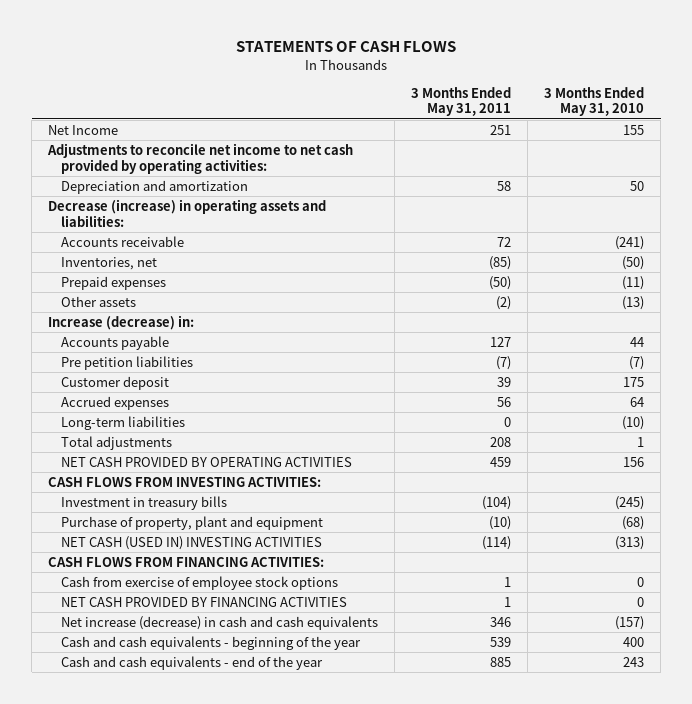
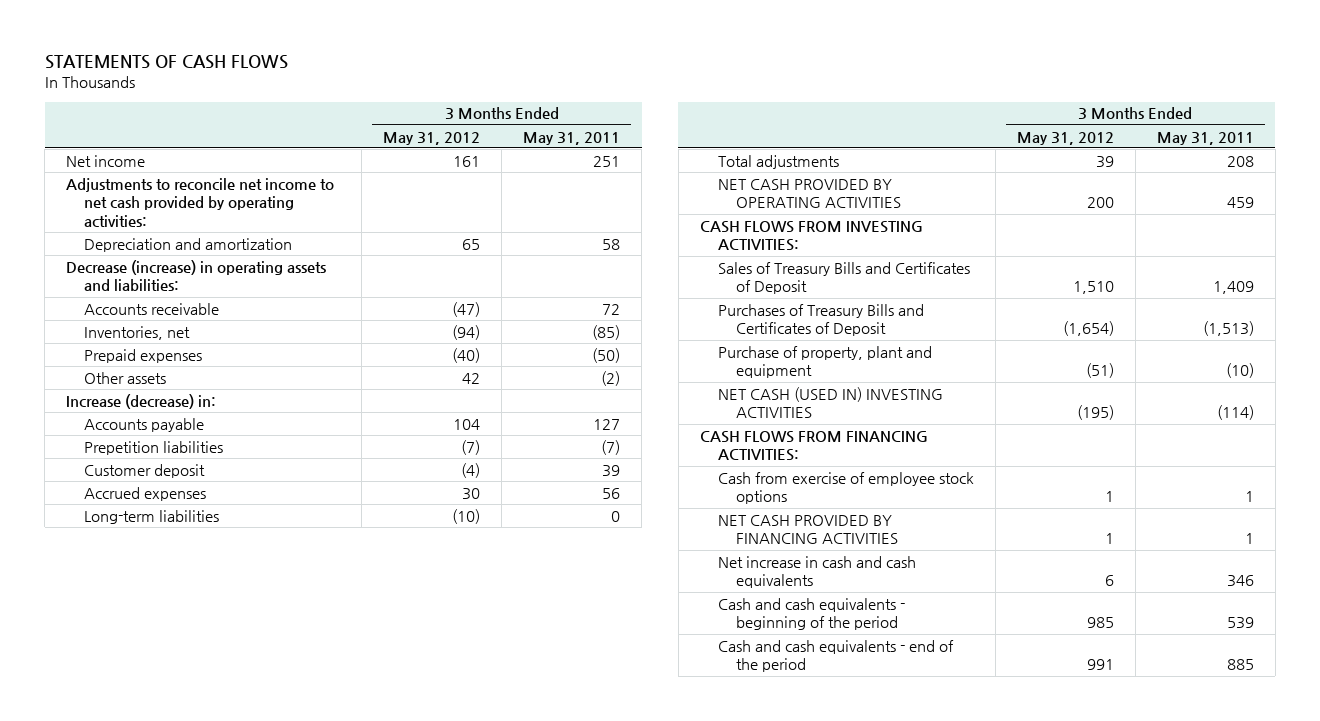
[544,86,645,117] 3 Months Ended May 31, 2010 -> none
none -> [383,131,481,145] May 31, 2012
[48,124,119,135] Net Income -> [66,154,146,167] Net income
[61,355,194,370] Pre petition liabilities -> [84,440,224,455] Prepetition liabilities
[61,495,228,510] Investment in treasury bills -> none
none -> [717,261,970,295] Sales of Treasury Bills and Certificates of Deposit
none -> [717,303,924,337] Purchases of Treasury Bills and Certificates of Deposit
[61,615,379,630] Net increase (decrease) in cash and cash equivalents -> [717,555,916,589] Net increase in cash and cash equivalents
[61,635,362,650] Cash and cash equivalents - beginning of the year -> [717,597,905,631] Cash and cash equivalents - beginning of the period
[61,655,324,670] Cash and cash equivalents - end of the year -> [717,639,954,673] Cash and cash equivalents - end of the period

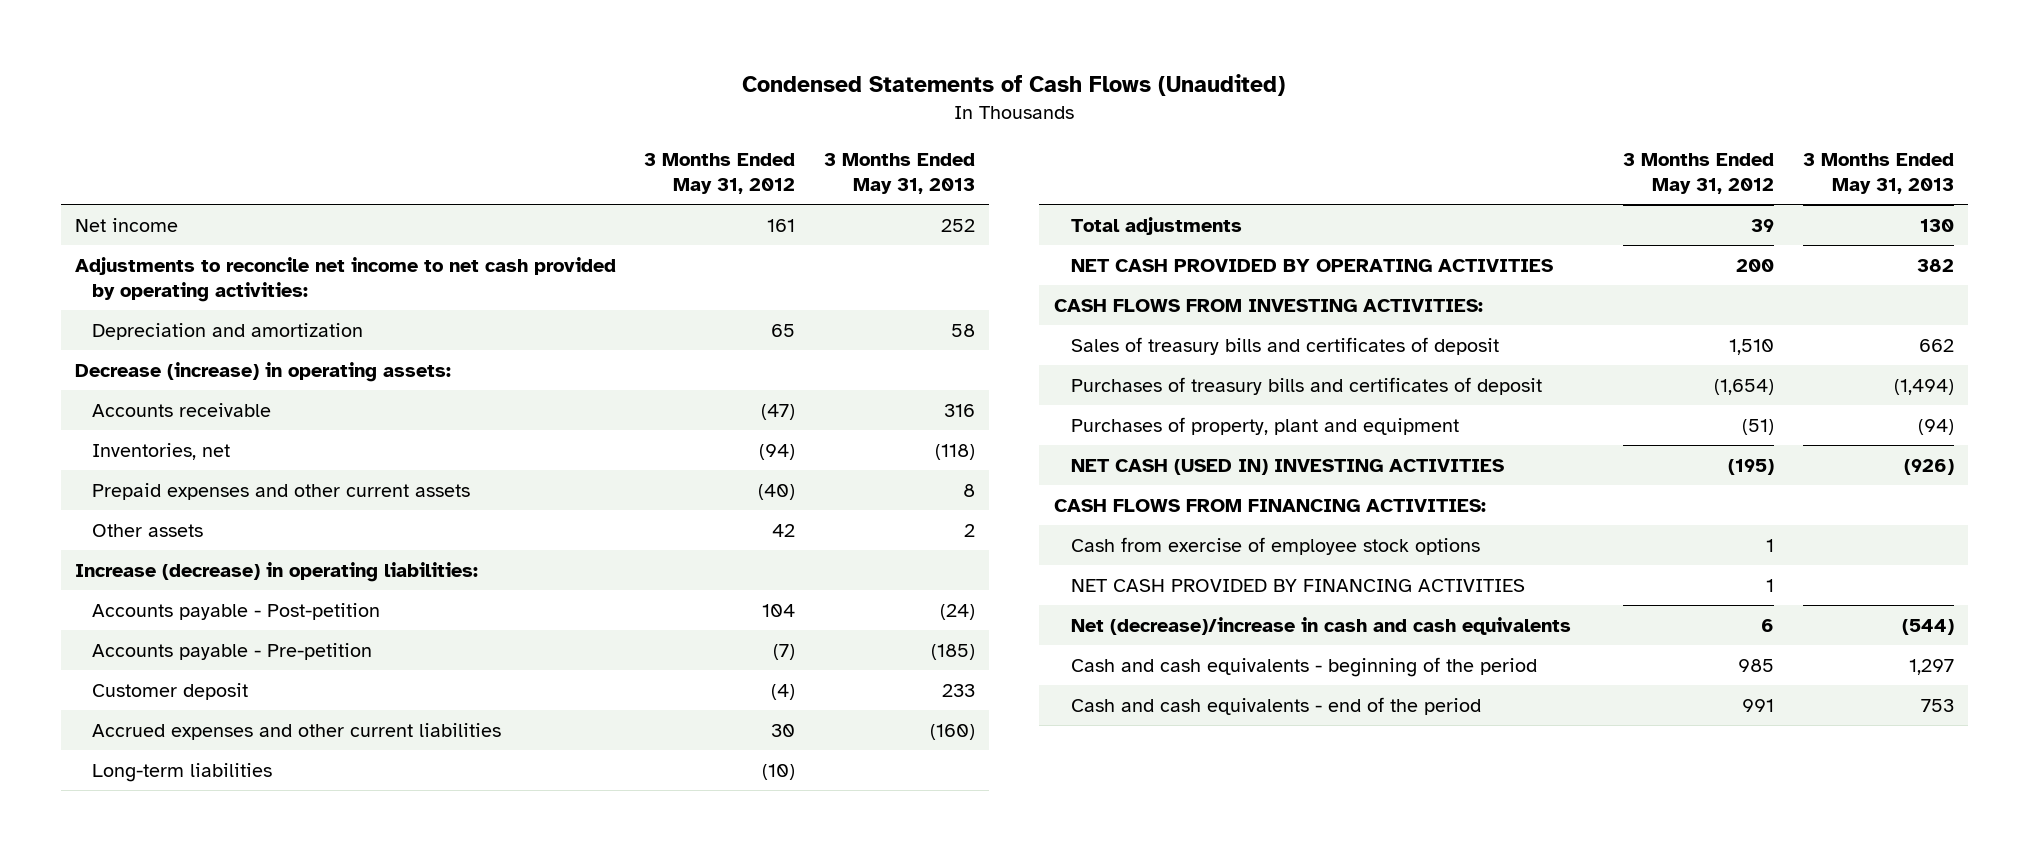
[44,55,288,70] STATEMENTS OF CASH FLOWS -> [742,73,1286,96] Condensed Statements of Cash Flows (Unaudited)
[523,131,621,145] May 31, 2011 -> none
none -> [823,152,975,195] 3 Months Ended May 31, 2013
[66,259,327,292] Decrease (increase) in operating assets and liabilities: -> [74,361,451,382] Decrease (increase) in operating assets:
[84,348,203,363] Prepaid expenses -> [91,482,470,500] Prepaid expenses and other current assets
[66,393,217,409] Increase (decrease) in: -> [74,561,478,582] Increase (decrease) in operating liabilities:
[84,417,205,432] Accounts payable -> [91,602,380,620] Accounts payable - Post-petition
[84,440,224,455] Prepetition liabilities -> [91,642,372,660] Accounts payable - Pre-petition
[84,486,207,501] Accrued expenses -> none
none -> [91,722,501,740] Accrued expenses and other current liabilities
[717,261,970,295] Sales of Treasury Bills and Certificates of Deposit -> [1070,336,1499,355] Sales of treasury bills and certificates of deposit
[717,303,924,337] Purchases of Treasury Bills and Certificates of Deposit -> [1070,376,1542,395] Purchases of treasury bills and certificates of deposit
[717,345,932,379] Purchase of property, plant and equipment -> [1070,416,1459,435] Purchases of property, plant and equipment
[717,555,916,589] Net increase in cash and cash equivalents -> [1070,616,1571,635] Net (decrease)/increase in cash and cash equivalents

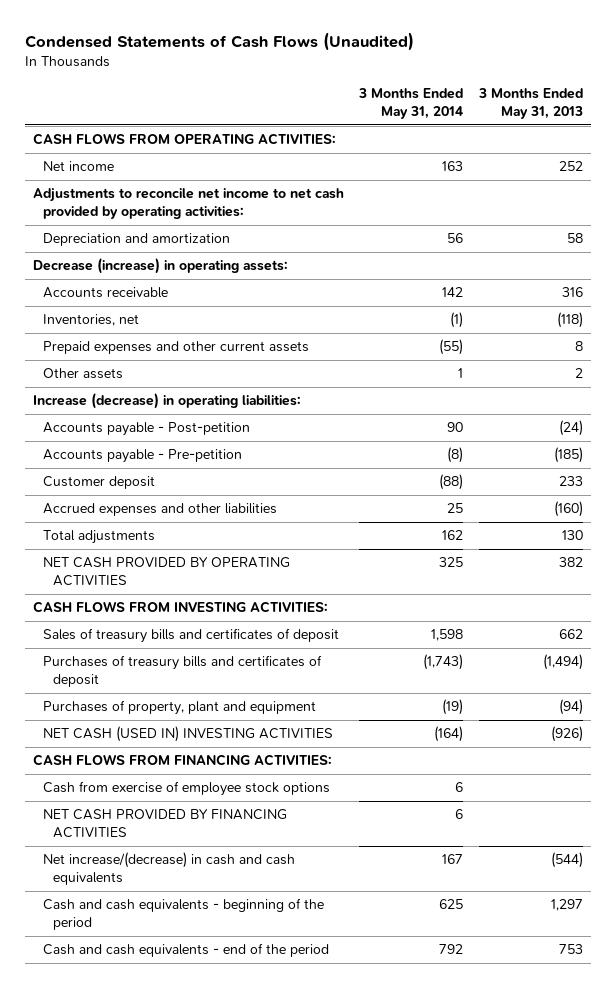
[644,152,796,195] 3 Months Ended May 31, 2012 -> none
none -> [358,88,464,119] 3 Months Ended May 31, 2014
none -> [32,133,336,146] CASH FLOWS FROM OPERATING ACTIVITIES:
[91,762,272,782] Long-term liabilities -> none
[91,722,501,740] Accrued expenses and other current liabilities -> [42,503,277,517] Accrued expenses and other liabilities
[1070,616,1571,635] Net (decrease)/increase in cash and cash equivalents -> [42,852,295,885] Net increase/(decrease) in cash and cash equivalents

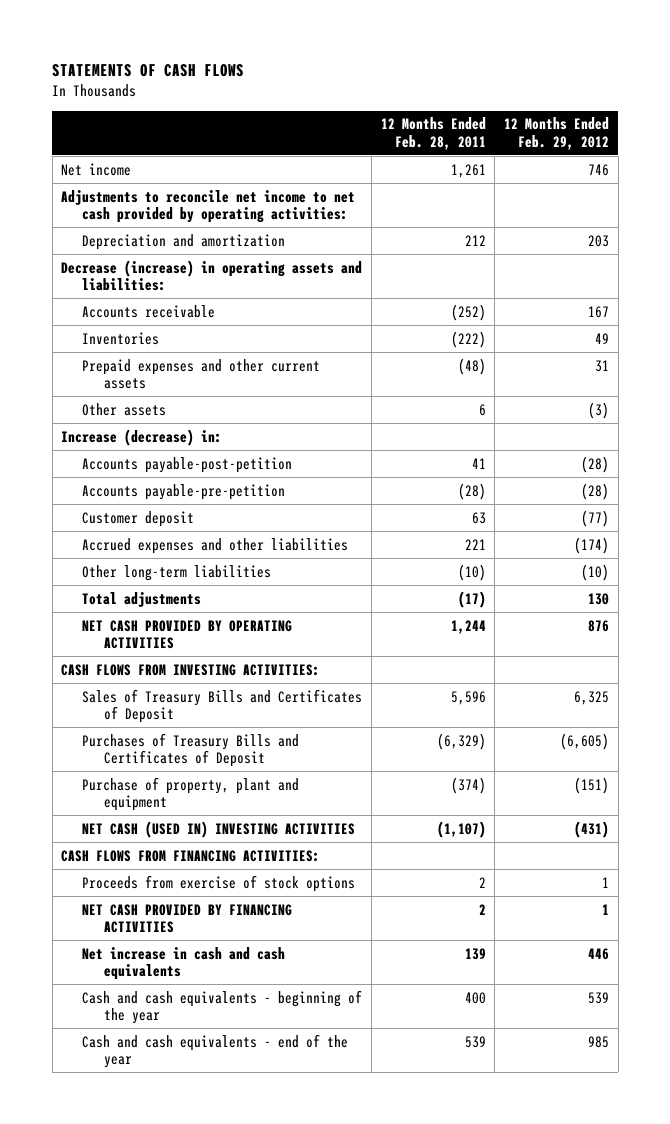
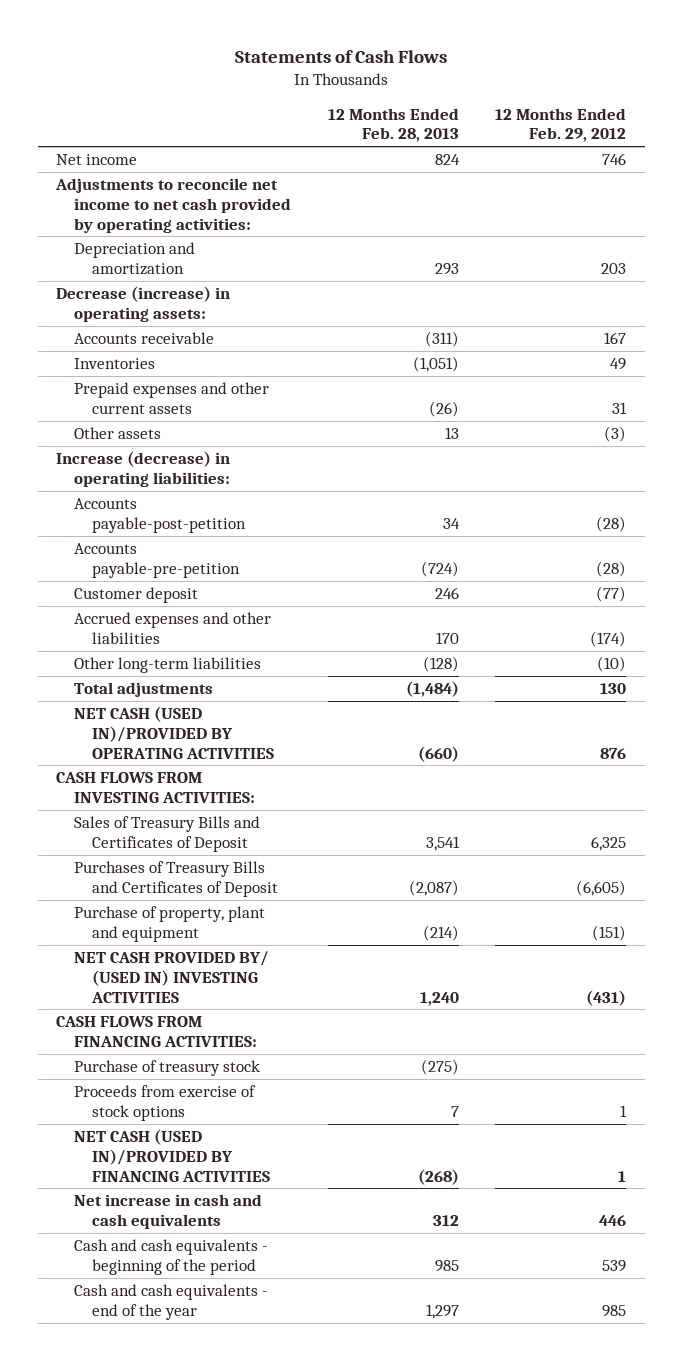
[52,63,245,77] STATEMENTS OF CASH FLOWS -> [235,50,448,64] Statements of Cash Flows
[380,117,486,150] 12 Months Ended Feb. 28, 2011 -> none
none -> [327,107,459,143] 12 Months Ended Feb. 28, 2013
[61,259,363,292] Decrease (increase) in operating assets and liabilities: -> [55,286,230,322] Decrease (increase) in operating assets:
[61,428,223,446] Increase (decrease) in: -> [55,451,231,487] Increase (decrease) in operating liabilities:
[82,619,293,650] NET CASH PROVIDED BY OPERATING ACTIVITIES -> [74,706,275,759] NET CASH (USED IN)/PROVIDED BY OPERATING ACTIVITIES
[82,820,356,838] NET CASH (USED IN) INVESTING ACTIVITIES -> [74,951,270,1003] NET CASH PROVIDED BY/ (USED IN) INVESTING ACTIVITIES
none -> [74,1060,261,1077] Purchase of treasury stock
[82,903,293,934] NET CASH PROVIDED BY FINANCING ACTIVITIES -> [74,1129,271,1182] NET CASH (USED IN)/PROVIDED BY FINANCING ACTIVITIES
[82,989,363,1025] Cash and cash equivalents - beginning of the year -> [74,1239,269,1275] Cash and cash equivalents - beginning of the period

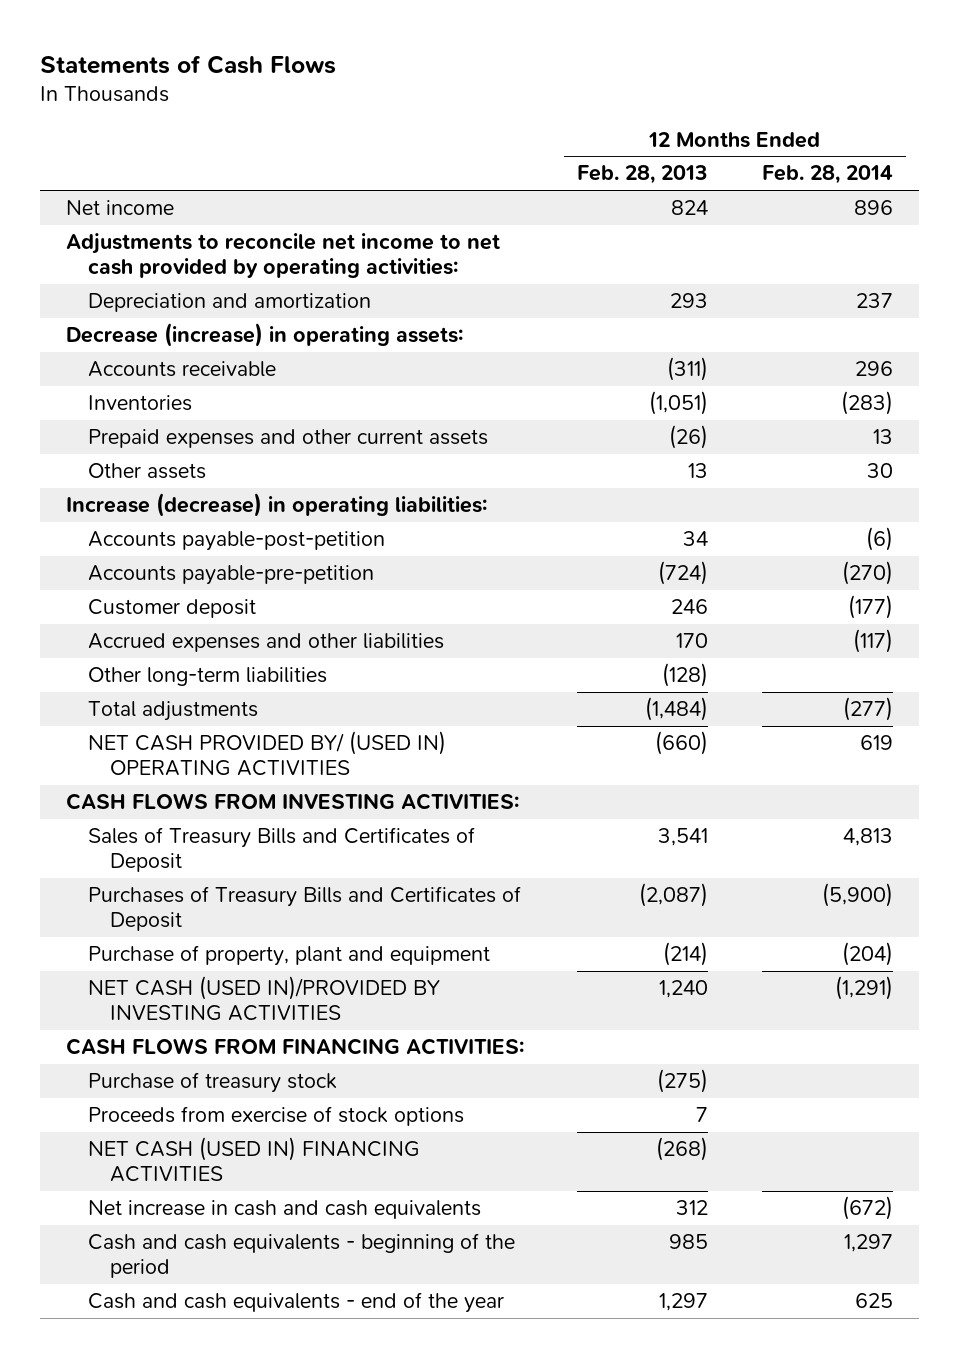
[495,107,627,143] 12 Months Ended Feb. 29, 2012 -> none
none -> [761,165,893,185] Feb. 28, 2014
[74,706,275,759] NET CASH (USED IN)/PROVIDED BY OPERATING ACTIVITIES -> [88,731,447,777] NET CASH PROVIDED BY/ (USED IN) OPERATING ACTIVITIES
[74,951,270,1003] NET CASH PROVIDED BY/ (USED IN) INVESTING ACTIVITIES -> [88,976,441,1022] NET CASH (USED IN)/PROVIDED BY INVESTING ACTIVITIES
[74,1129,271,1182] NET CASH (USED IN)/PROVIDED BY FINANCING ACTIVITIES -> [88,1137,421,1183] NET CASH (USED IN) FINANCING ACTIVITIES

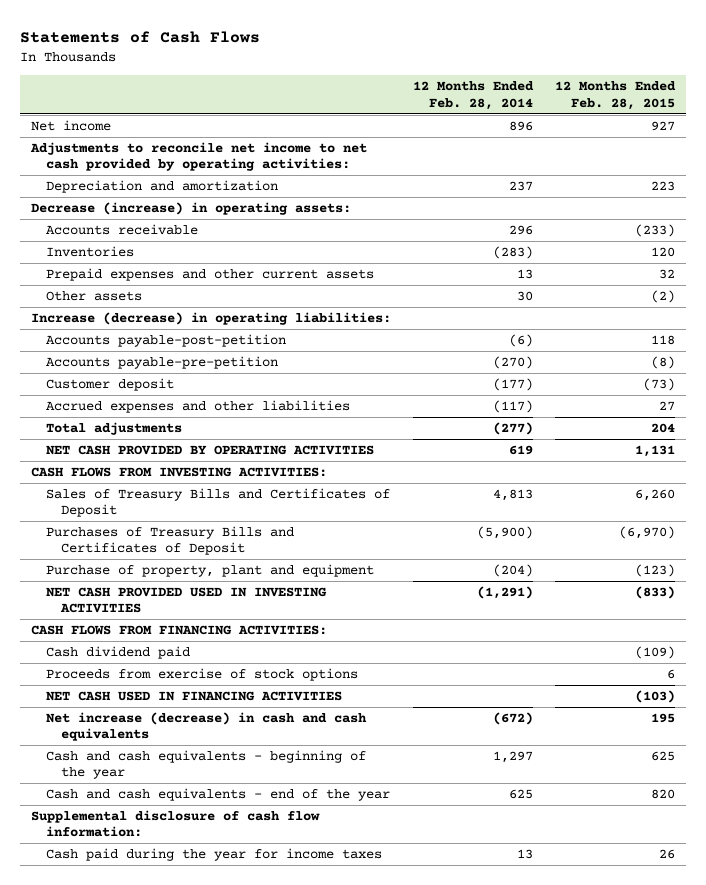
[577,165,709,185] Feb. 28, 2013 -> none
none -> [555,81,677,110] 12 Months Ended Feb. 28, 2015
[88,667,328,687] Other long-term liabilities -> none
[88,731,447,777] NET CASH PROVIDED BY/ (USED IN) OPERATING ACTIVITIES -> [46,444,375,455] NET CASH PROVIDED BY OPERATING ACTIVITIES
[88,976,441,1022] NET CASH (USED IN)/PROVIDED BY INVESTING ACTIVITIES -> [46,586,328,614] NET CASH PROVIDED USED IN INVESTING ACTIVITIES
[88,1072,338,1094] Purchase of treasury stock -> none
none -> [46,645,191,659] Cash dividend paid
[88,1137,421,1183] NET CASH (USED IN) FINANCING ACTIVITIES -> [46,690,343,701] NET CASH USED IN FINANCING ACTIVITIES
[88,1200,482,1220] Net increase in cash and cash equivalents -> [46,711,368,742] Net increase (decrease) in cash and cash equivalents
[88,1233,516,1279] Cash and cash equivalents - beginning of the period -> [46,749,367,780] Cash and cash equivalents - beginning of the year
none -> [31,809,321,838] Supplemental disclosure of cash flow information:
none -> [46,847,383,861] Cash paid during the year for income taxes

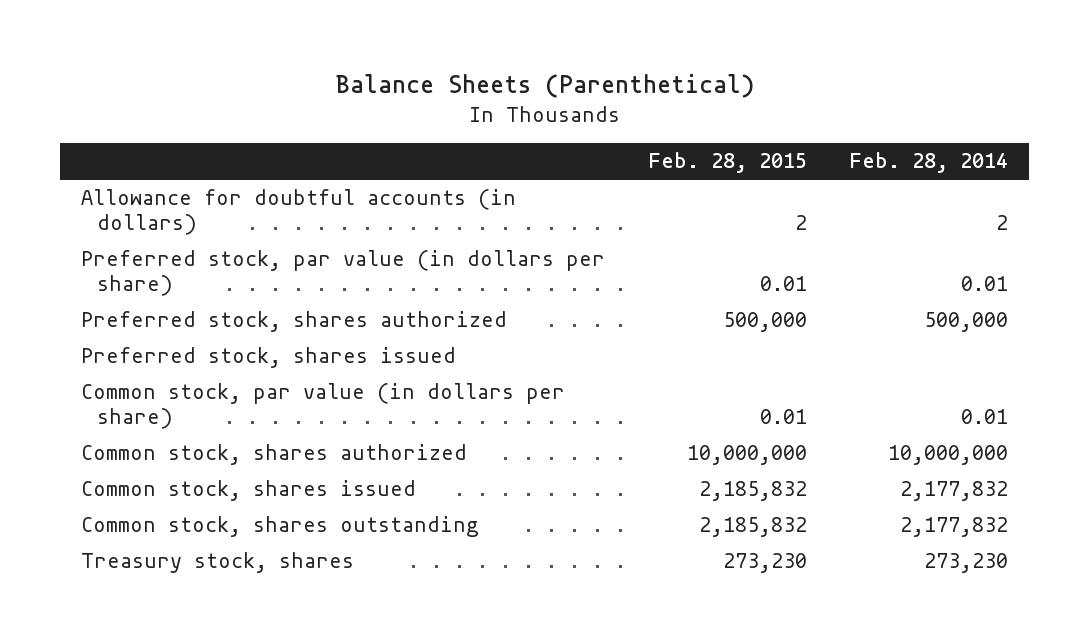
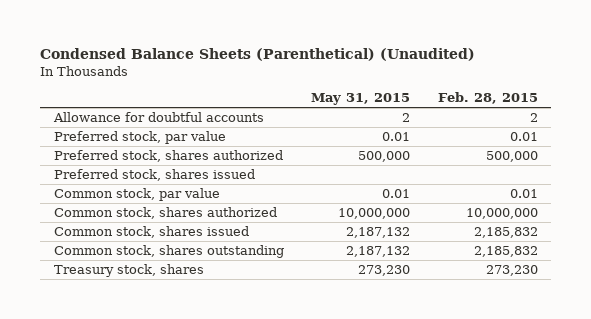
[335,73,754,98] Balance Sheets (Parenthetical) -> [40,48,476,62] Condensed Balance Sheets (Parenthetical) (Unaudited)
[849,152,1009,174] Feb. 28, 2014 -> none
none -> [311,92,411,105] May 31, 2015
[81,189,517,236] Allowance for doubtful accounts (in dollars) -> [52,112,264,123] Allowance for doubtful accounts
[81,250,606,297] Preferred stock, par value (in dollars per share) -> [53,131,226,145] Preferred stock, par value
[81,383,566,430] Common stock, par value (in dollars per share) -> [53,188,220,202] Common stock, par value

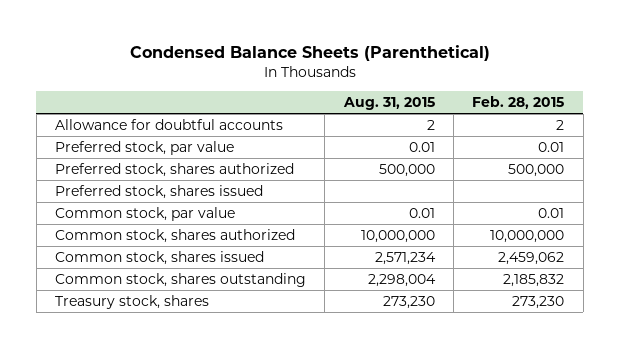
[40,48,476,62] Condensed Balance Sheets (Parenthetical) (Unaudited) -> [129,44,490,61] Condensed Balance Sheets (Parenthetical)
[311,92,411,105] May 31, 2015 -> none
none -> [342,96,435,110] Aug. 31, 2015
[473,227,538,239] 2,185,832 -> [498,251,565,265] 2,459,062

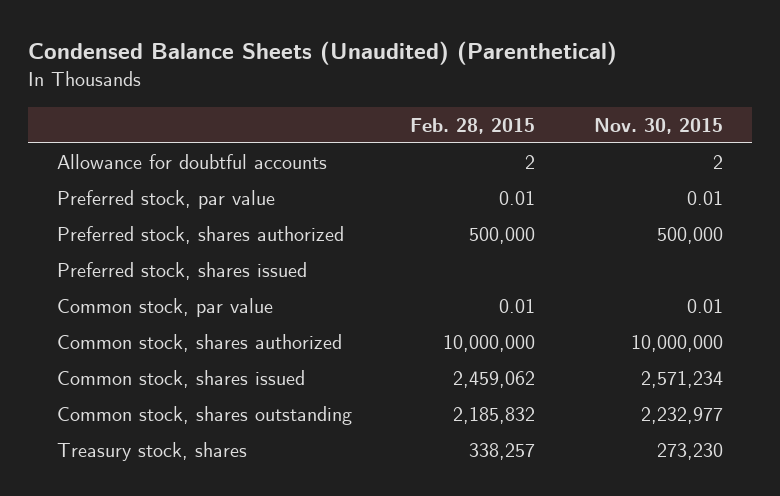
[129,44,490,61] Condensed Balance Sheets (Parenthetical) -> [27,41,617,66] Condensed Balance Sheets (Unaudited) (Parenthetical)
[342,96,435,110] Aug. 31, 2015 -> none
none -> [593,117,723,134] Nov. 30, 2015
[512,295,565,309] 273,230 -> [469,443,536,461] 338,257

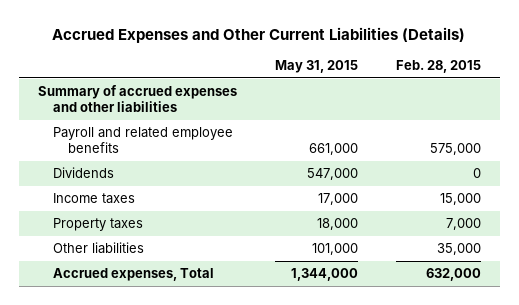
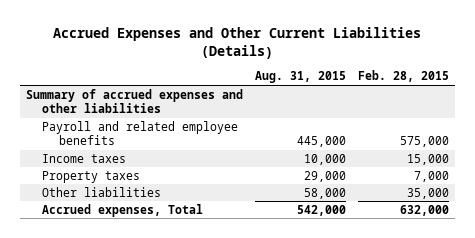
[274,60,358,74] May 31, 2015 -> none
none -> [254,71,346,84] Aug. 31, 2015
[53,167,115,179] Dividends -> none

